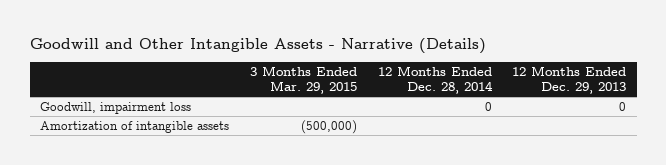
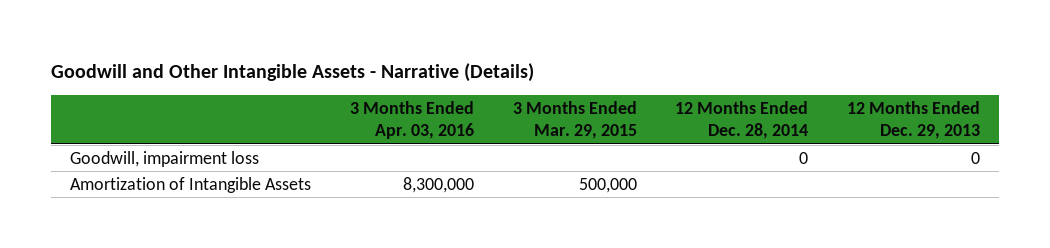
none -> [349,101,474,140] 3 Months Ended Apr. 03, 2016
[39,121,229,134] Amortization of intangible assets -> [70,176,312,193] Amortization of Intangible Assets
[300,120,357,135] (500,000) -> [578,177,637,193] 500,000

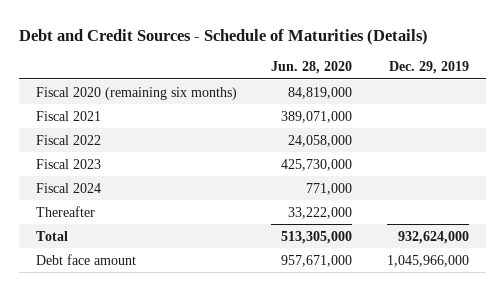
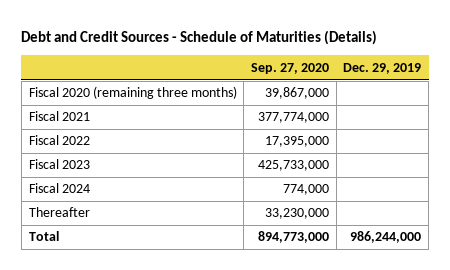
[271,61,353,75] Jun. 28, 2020 -> none
none -> [251,62,330,74] Sep. 27, 2020
[35,86,237,100] Fiscal 2020 (remaining six months) -> [28,86,237,100] Fiscal 2020 (remaining three months)
[35,253,136,265] Debt face amount -> none
[397,230,469,244] 932,624,000 -> [350,231,422,244] 986,244,000

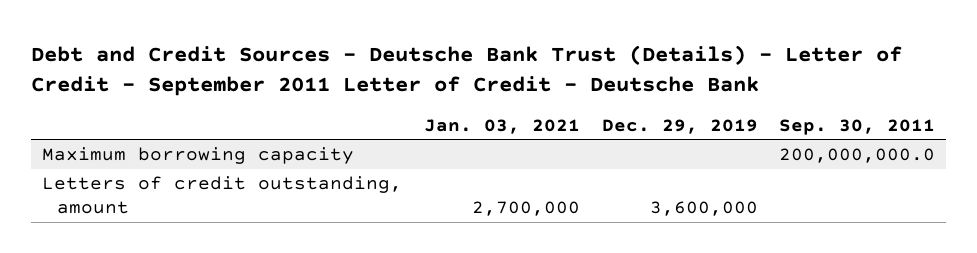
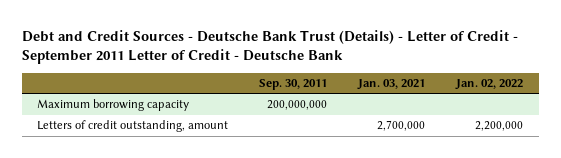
[601,118,758,134] Dec. 29, 2019 -> none
none -> [455,79,524,91] Jan. 02, 2022
[779,148,936,164] 200,000,000.0 -> [267,100,328,111] 200,000,000

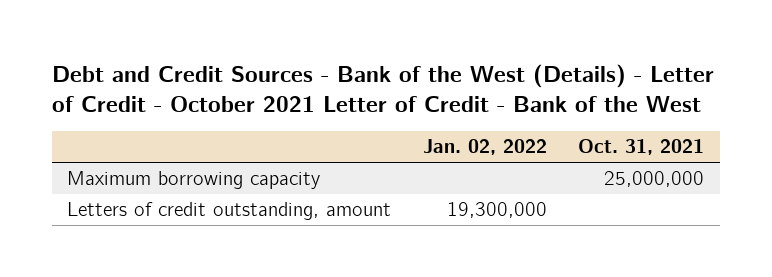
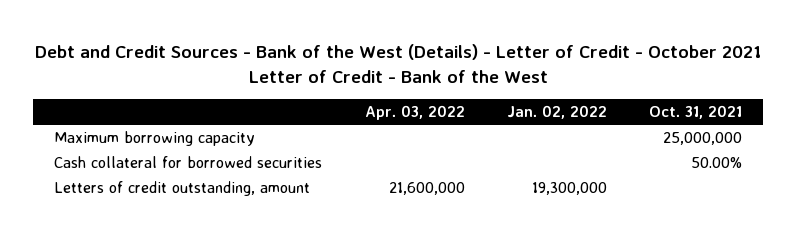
none -> [364,105,465,121] Apr. 03, 2022
none -> [54,156,323,169] Cash collateral for borrowed securities

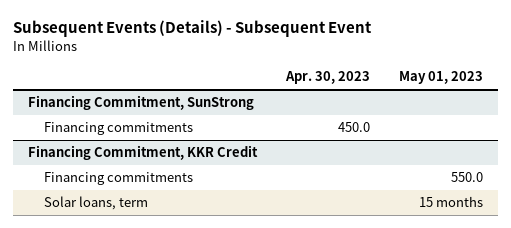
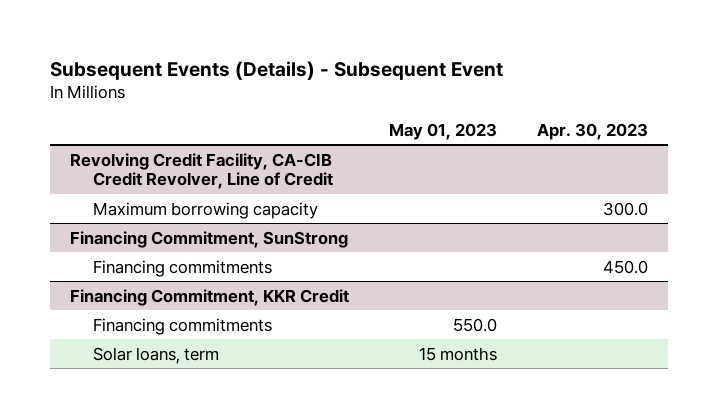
none -> [69,152,333,190] Revolving Credit Facility, CA-CIB Credit Revolver, Line of Credit
none -> [92,201,318,219] Maximum borrowing capacity

